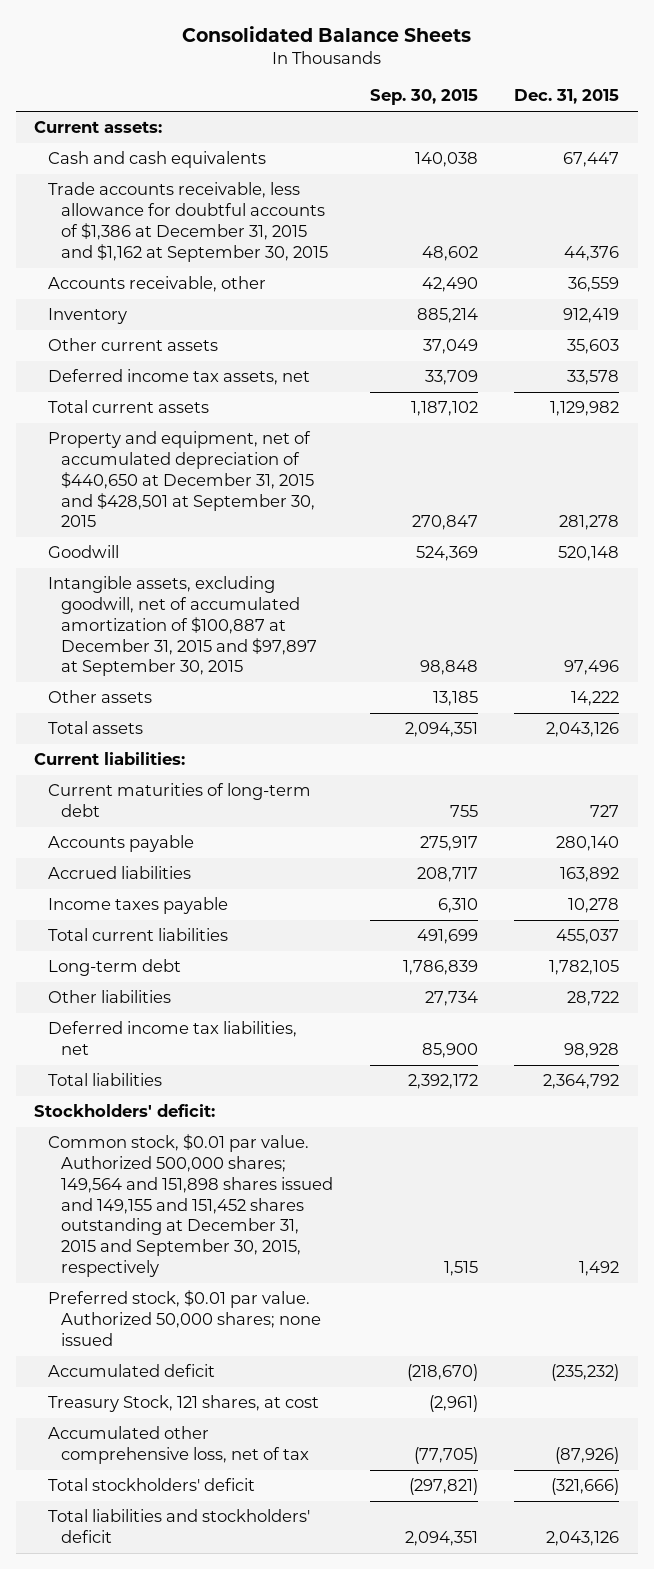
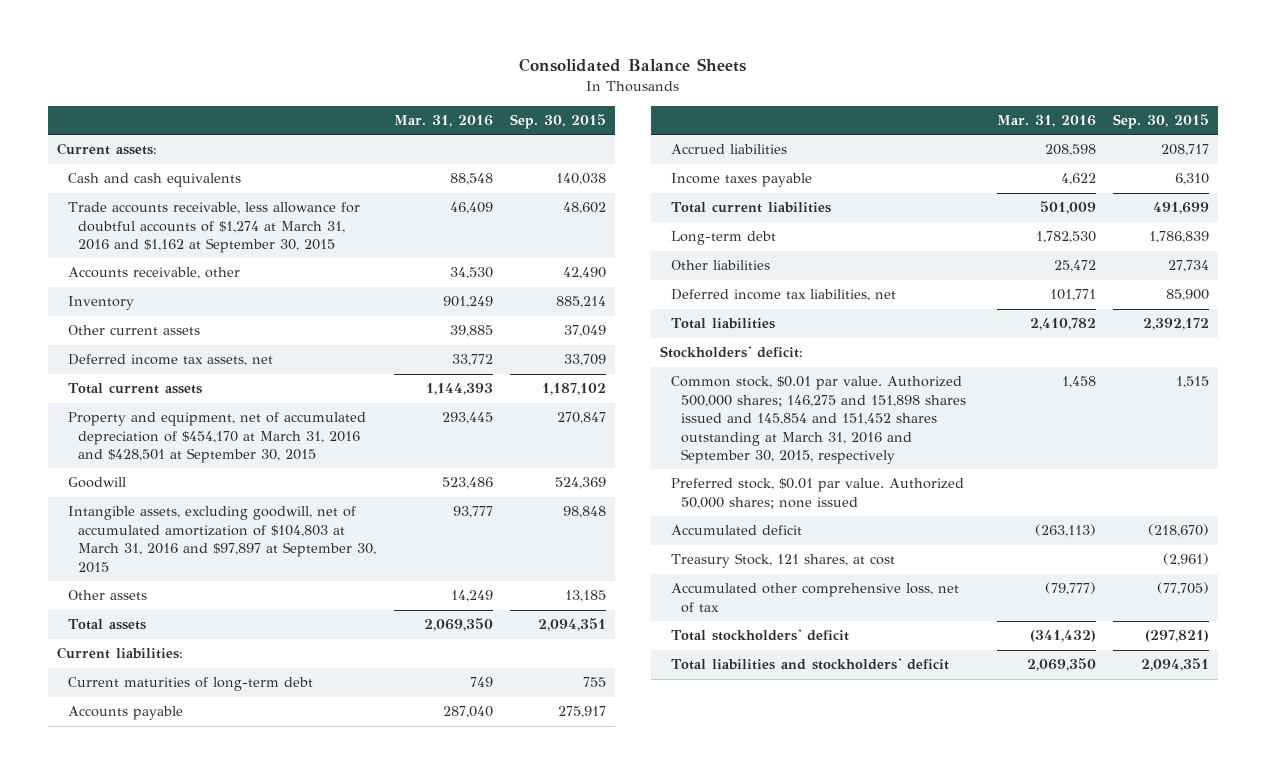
[514,89,620,105] Dec. 31, 2015 -> none
none -> [393,115,493,128] Mar. 31, 2016
[47,182,328,262] Trade accounts receivable, less allowance for doubtful accounts of $1,386 at December 31, 2015 and $1,162 at September 30, 2015 -> [67,202,360,254] Trade accounts receivable, less allowance for doubtful accounts of $1,274 at March 31, 2016 and $1,162 at September 30, 2015
[47,431,315,528] Property and equipment, net of accumulated depreciation of $440,650 at December 31, 2015 and $428,501 at September 30, 2015 -> [67,412,366,464] Property and equipment, net of accumulated depreciation of $454,170 at March 31, 2016 and $428,501 at September 30, 2015
[47,576,317,677] Intangible assets, excluding goodwill, net of accumulated amortization of $100,887 at December 31, 2015 and $97,897 at September 30, 2015 -> [67,506,377,573] Intangible assets, excluding goodwill, net of accumulated amortization of $104,803 at March 31, 2016 and $97,897 at September 30, 2015
[47,1134,333,1277] Common stock, $0.01 par value. Authorized 500,000 shares; 149,564 and 151,898 shares issued and 149,155 and 151,452 shares outstanding at December 31, 2015 and September 30, 2015, respectively -> [670,376,967,464] Common stock, $0.01 par value. Authorized 500,000 shares; 146,275 and 151,898 shares issued and 145,854 and 151,452 shares outstanding at March 31, 2016 and September 30, 2015, respectively

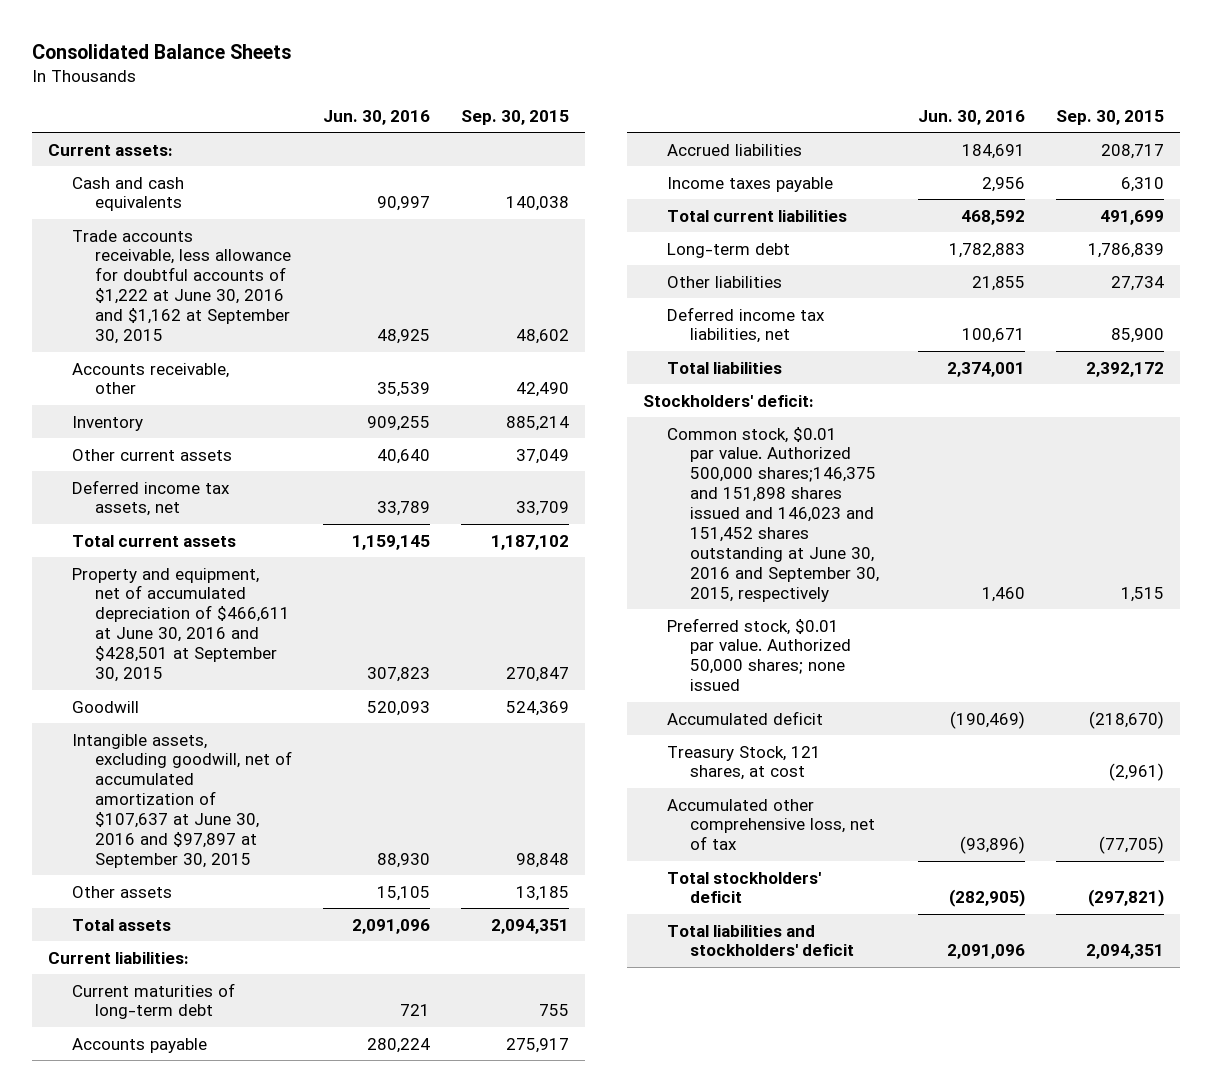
[393,115,493,128] Mar. 31, 2016 -> none
none -> [323,109,431,125] Jun. 30, 2016
[67,202,360,254] Trade accounts receivable, less allowance for doubtful accounts of $1,274 at March 31, 2016 and $1,162 at September 30, 2015 -> [71,229,292,345] Trade accounts receivable, less allowance for doubtful accounts of $1,222 at June 30, 2016 and $1,162 at September 30, 2015
[67,412,366,464] Property and equipment, net of accumulated depreciation of $454,170 at March 31, 2016 and $428,501 at September 30, 2015 -> [71,567,291,683] Property and equipment, net of accumulated depreciation of $466,611 at June 30, 2016 and $428,501 at September 30, 2015
[67,506,377,573] Intangible assets, excluding goodwill, net of accumulated amortization of $104,803 at March 31, 2016 and $97,897 at September 30, 2015 -> [71,733,293,869] Intangible assets, excluding goodwill, net of accumulated amortization of $107,637 at June 30, 2016 and $97,897 at September 30, 2015
[670,376,967,464] Common stock, $0.01 par value. Authorized 500,000 shares; 146,275 and 151,898 shares issued and 145,854 and 151,452 shares outstanding at March 31, 2016 and September 30, 2015, respectively -> [666,426,880,602] Common stock, $0.01 par value. Authorized 500,000 shares;146,375 and 151,898 shares issued and 146,023 and 151,452 shares outstanding at June 30, 2016 and September 30, 2015, respectively

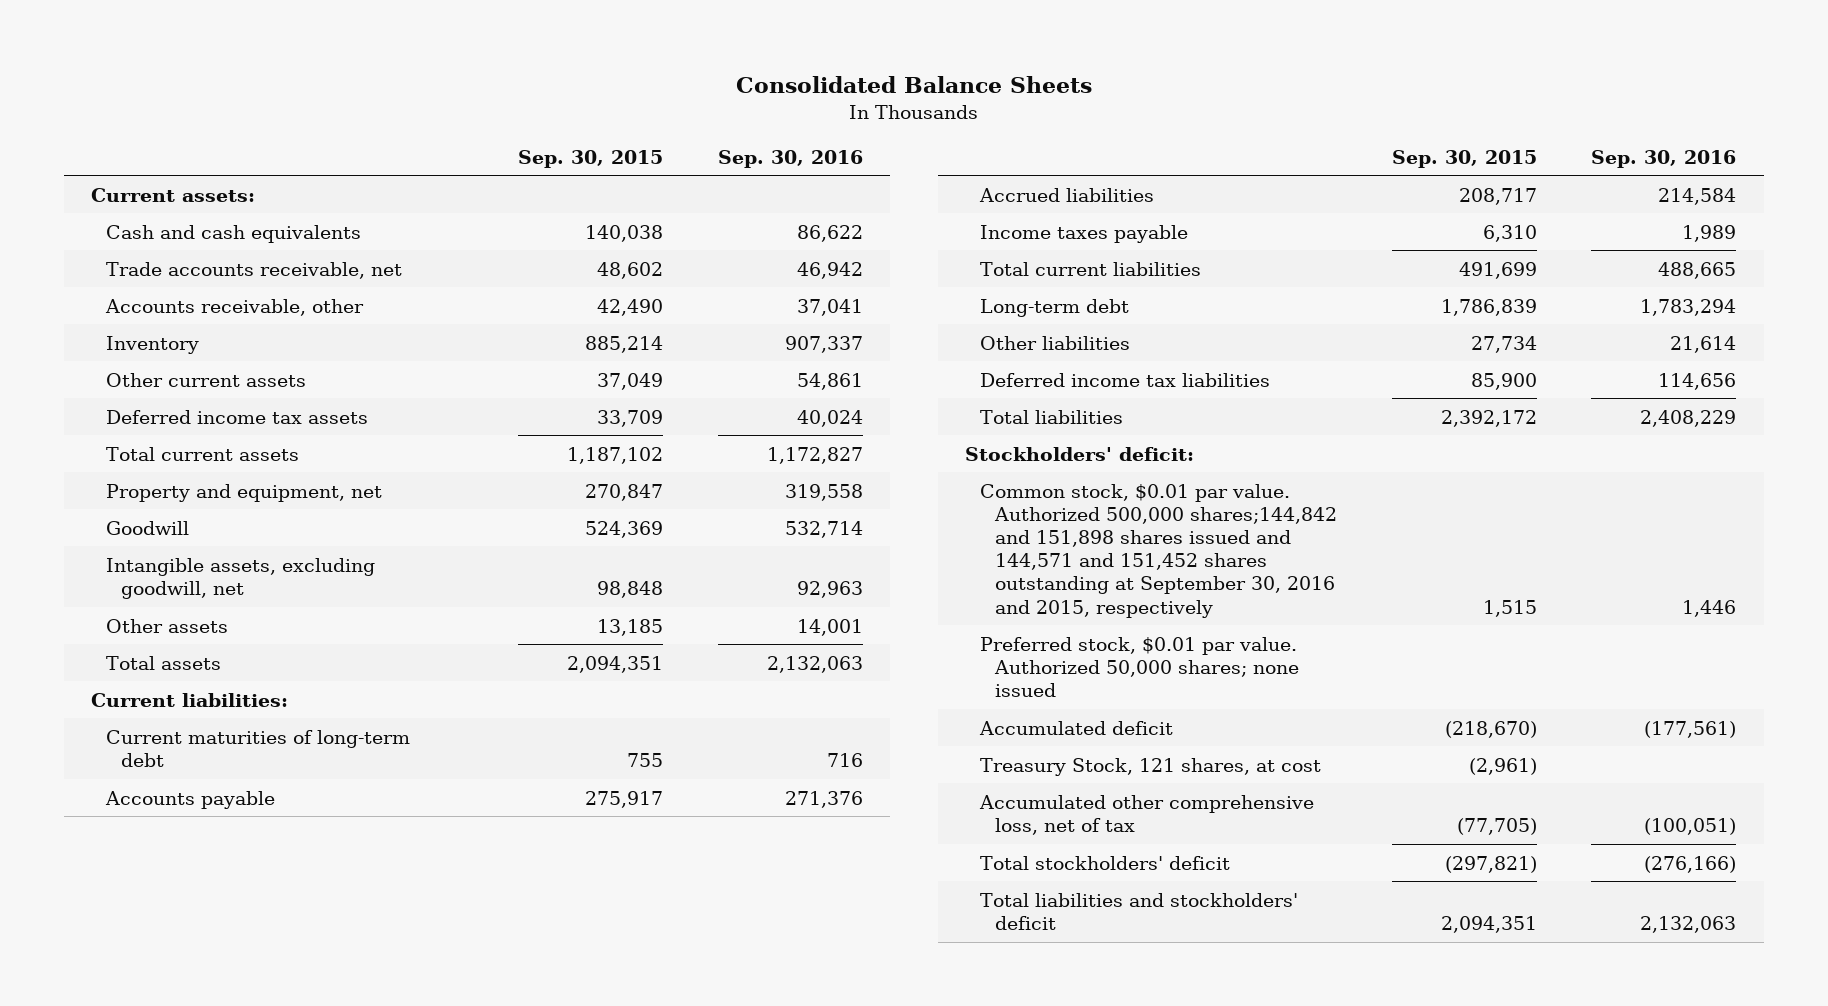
[323,109,431,125] Jun. 30, 2016 -> none
none -> [717,149,863,168] Sep. 30, 2016
[71,229,292,345] Trade accounts receivable, less allowance for doubtful accounts of $1,222 at June 30, 2016 and $1,162 at September 30, 2015 -> [106,261,403,279] Trade accounts receivable, net
[71,479,230,517] Deferred income tax assets, net -> [106,409,369,424] Deferred income tax assets
[71,567,291,683] Property and equipment, net of accumulated depreciation of $466,611 at June 30, 2016 and $428,501 at September 30, 2015 -> [106,483,383,502] Property and equipment, net
[71,733,293,869] Intangible assets, excluding goodwill, net of accumulated amortization of $107,637 at June 30, 2016 and $97,897 at September 30, 2015 -> [106,557,376,599] Intangible assets, excluding goodwill, net
[666,306,825,344] Deferred income tax liabilities, net -> [980,372,1271,387] Deferred income tax liabilities
[666,426,880,602] Common stock, $0.01 par value. Authorized 500,000 shares;146,375 and 151,898 shares issued and 146,023 and 151,452 shares outstanding at June 30, 2016 and September 30, 2015, respectively -> [980,483,1338,618] Common stock, $0.01 par value. Authorized 500,000 shares;144,842 and 151,898 shares issued and 144,571 and 151,452 shares outstanding at September 30, 2016 and 2015, respectively

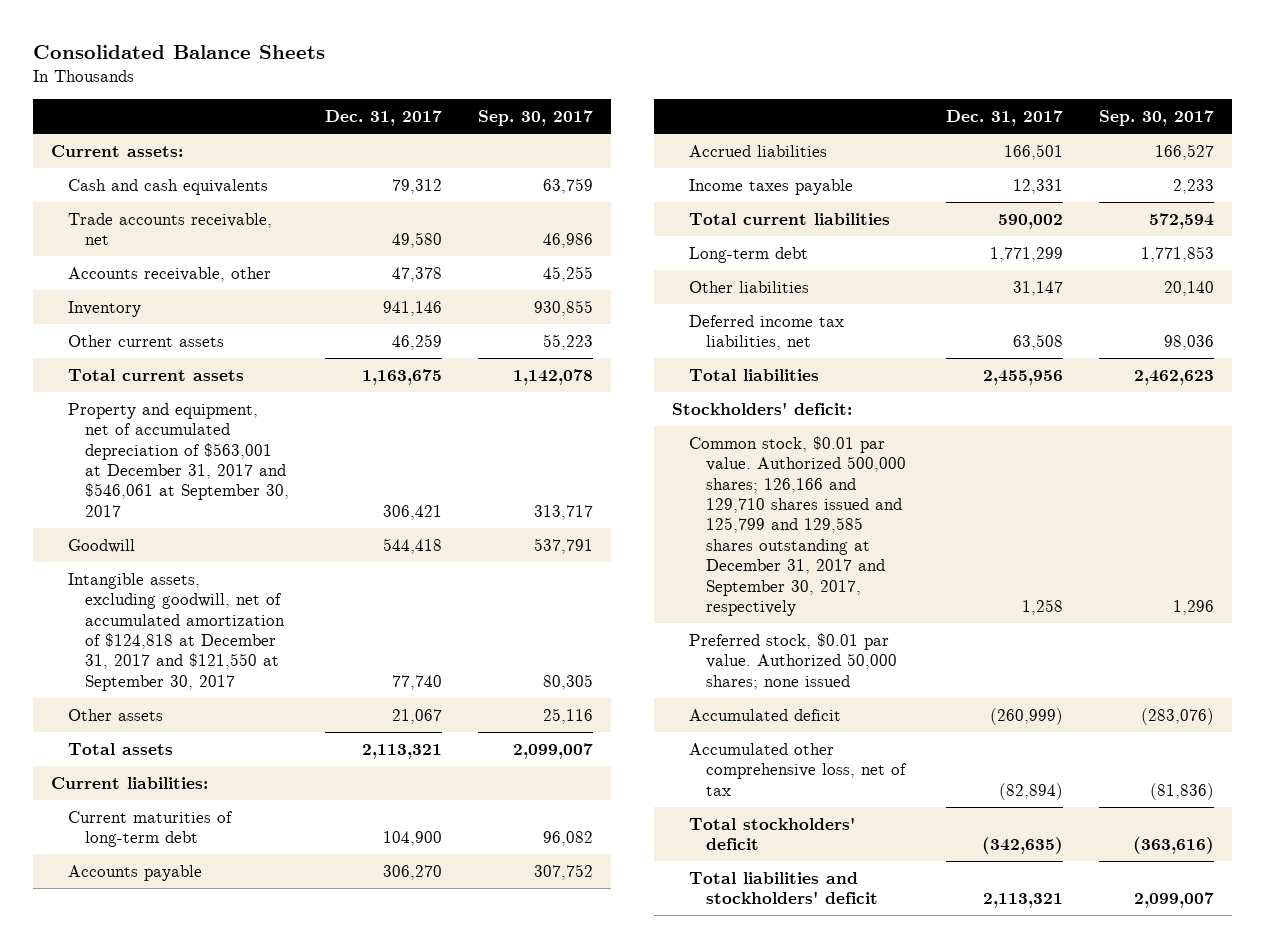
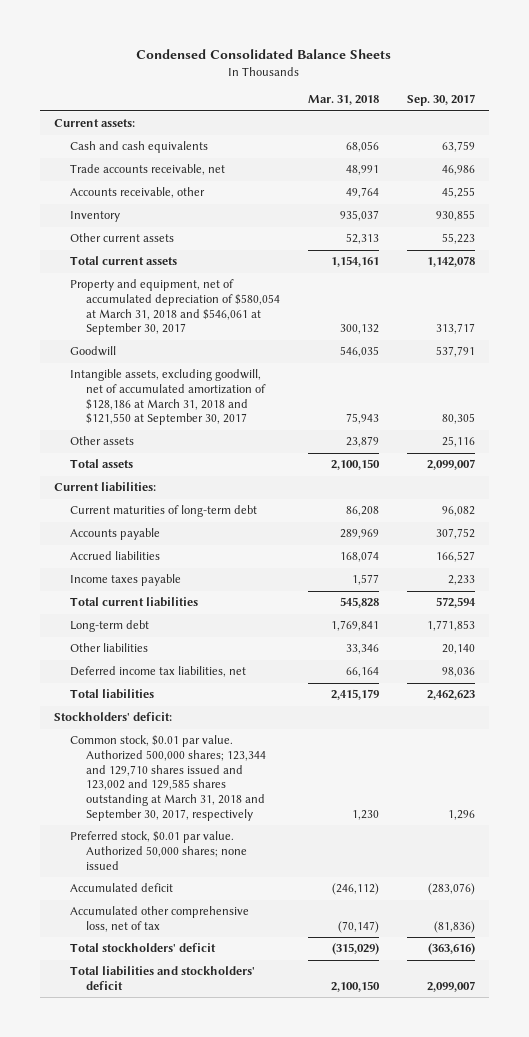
[32,45,325,60] Consolidated Balance Sheets -> [136,49,392,60] Condensed Consolidated Balance Sheets
[325,110,443,127] Dec. 31, 2017 -> none
none -> [307,95,379,106] Mar. 31, 2018
[67,402,290,517] Property and equipment, net of accumulated depreciation of $563,001 at December 31, 2017 and $546,061 at September 30, 2017 -> [69,279,281,336] Property and equipment, net of accumulated depreciation of $580,054 at March 31, 2018 and $546,061 at September 30, 2017
[67,572,286,691] Intangible assets, excluding goodwill, net of accumulated amortization of $124,818 at December 31, 2017 and $121,550 at September 30, 2017 -> [69,369,267,426] Intangible assets, excluding goodwill, net of accumulated amortization of $128,186 at March 31, 2018 and $121,550 at September 30, 2017
[688,435,907,616] Common stock, $0.01 par value. Authorized 500,000 shares; 126,166 and 129,710 shares issued and 125,799 and 129,585 shares outstanding at December 31, 2017 and September 30, 2017, respectively -> [69,735,267,821] Common stock, $0.01 par value. Authorized 500,000 shares; 123,344 and 129,710 shares issued and 123,002 and 129,585 shares outstanding at March 31, 2018 and September 30, 2017, respectively

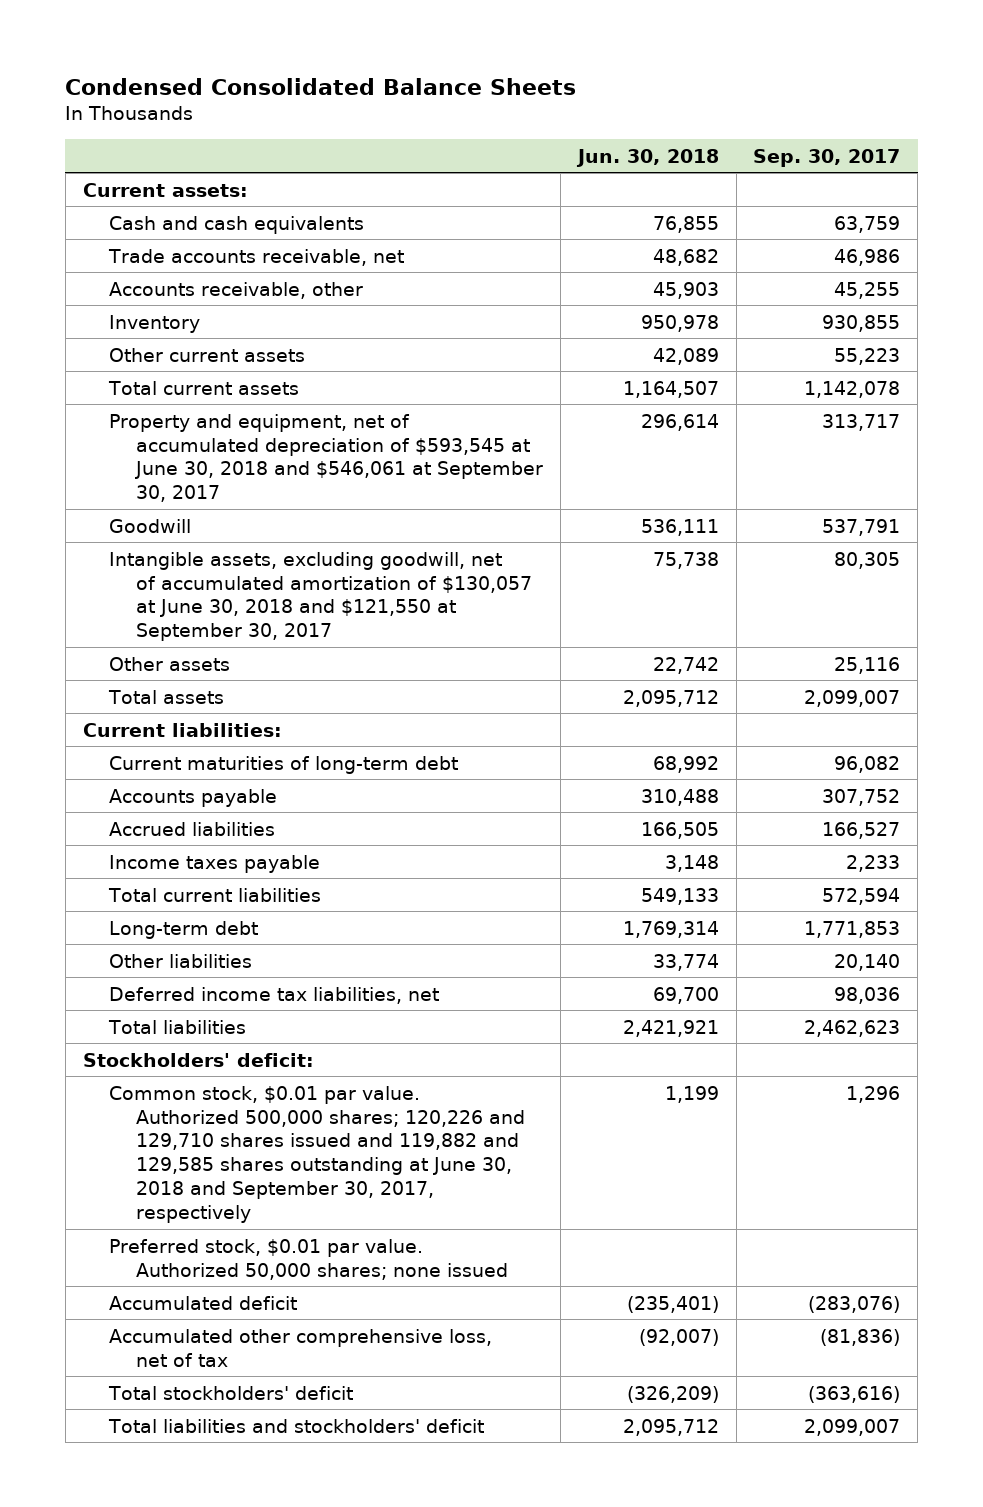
[307,95,379,106] Mar. 31, 2018 -> none
none -> [575,148,719,167] Jun. 30, 2018
[69,279,281,336] Property and equipment, net of accumulated depreciation of $580,054 at March 31, 2018 and $546,061 at September 30, 2017 -> [109,413,544,503] Property and equipment, net of accumulated depreciation of $593,545 at June 30, 2018 and $546,061 at September 30, 2017
[69,369,267,426] Intangible assets, excluding goodwill, net of accumulated amortization of $128,186 at March 31, 2018 and $121,550 at September 30, 2017 -> [109,551,533,642] Intangible assets, excluding goodwill, net of accumulated amortization of $130,057 at June 30, 2018 and $121,550 at September 30, 2017
[69,735,267,821] Common stock, $0.01 par value. Authorized 500,000 shares; 123,344 and 129,710 shares issued and 123,002 and 129,585 shares outstanding at March 31, 2018 and September 30, 2017, respectively -> [109,1085,526,1224] Common stock, $0.01 par value. Authorized 500,000 shares; 120,226 and 129,710 shares issued and 119,882 and 129,585 shares outstanding at June 30, 2018 and September 30, 2017, respectively

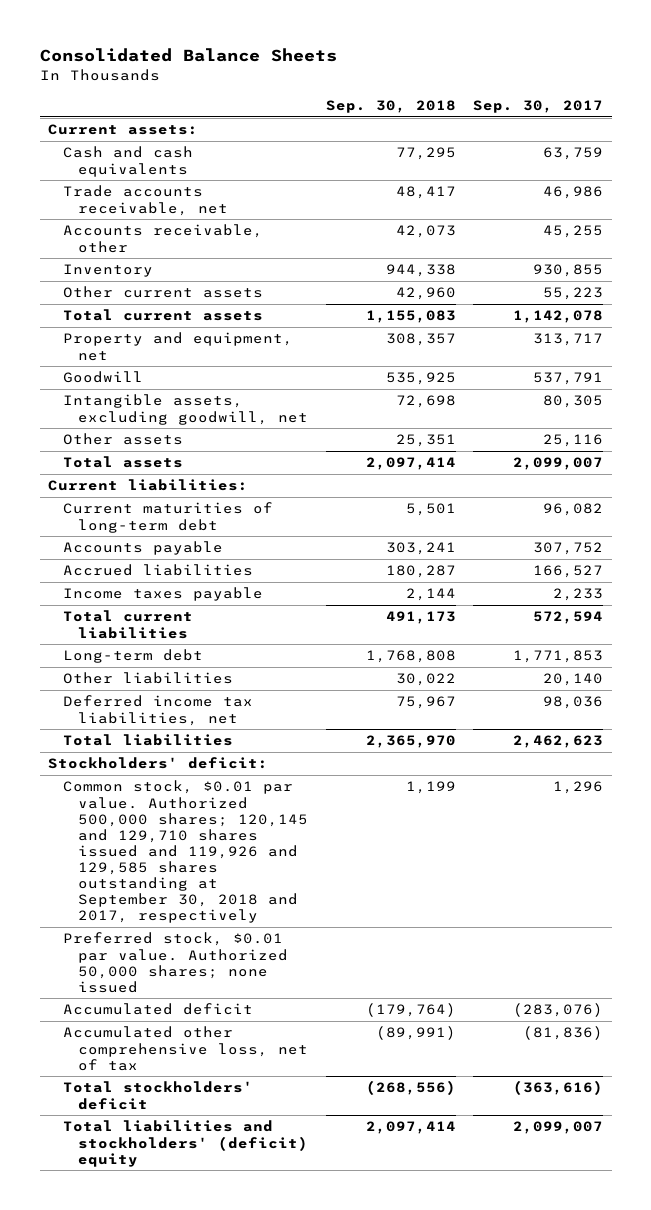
[65,77,577,95] Condensed Consolidated Balance Sheets -> [39,48,337,63] Consolidated Balance Sheets
[575,148,719,167] Jun. 30, 2018 -> none
none -> [325,99,456,113] Sep. 30, 2018
[109,413,544,503] Property and equipment, net of accumulated depreciation of $593,545 at June 30, 2018 and $546,061 at September 30, 2017 -> [63,332,294,361] Property and equipment, net
[109,551,533,642] Intangible assets, excluding goodwill, net of accumulated amortization of $130,057 at June 30, 2018 and $121,550 at September 30, 2017 -> [63,394,309,425] Intangible assets, excluding goodwill, net
[109,1085,526,1224] Common stock, $0.01 par value. Authorized 500,000 shares; 120,226 and 129,710 shares issued and 119,882 and 129,585 shares outstanding at June 30, 2018 and September 30, 2017, respectively -> [63,780,309,923] Common stock, $0.01 par value. Authorized 500,000 shares; 120,145 and 129,710 shares issued and 119,926 and 129,585 shares outstanding at September 30, 2018 and 2017, respectively
[108,1418,485,1433] Total liabilities and stockholders' deficit -> [63,1120,309,1167] Total liabilities and stockholders' (deficit) equity

